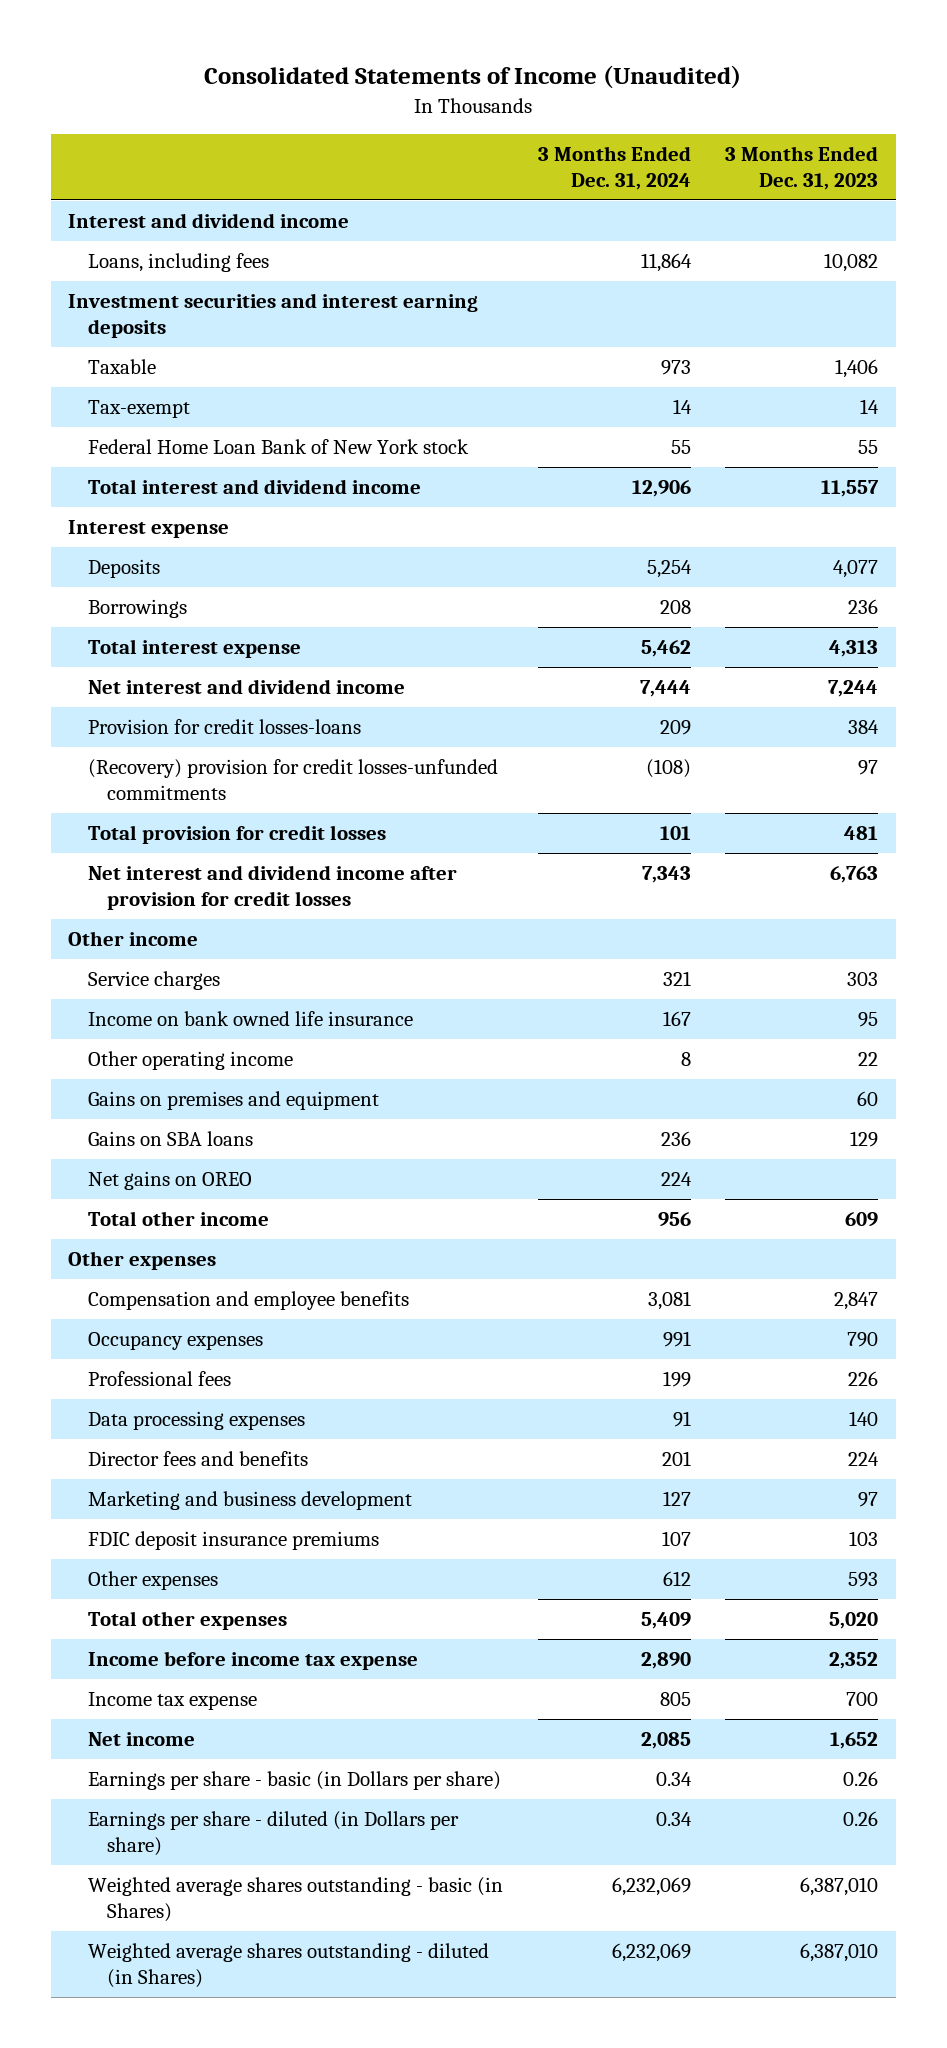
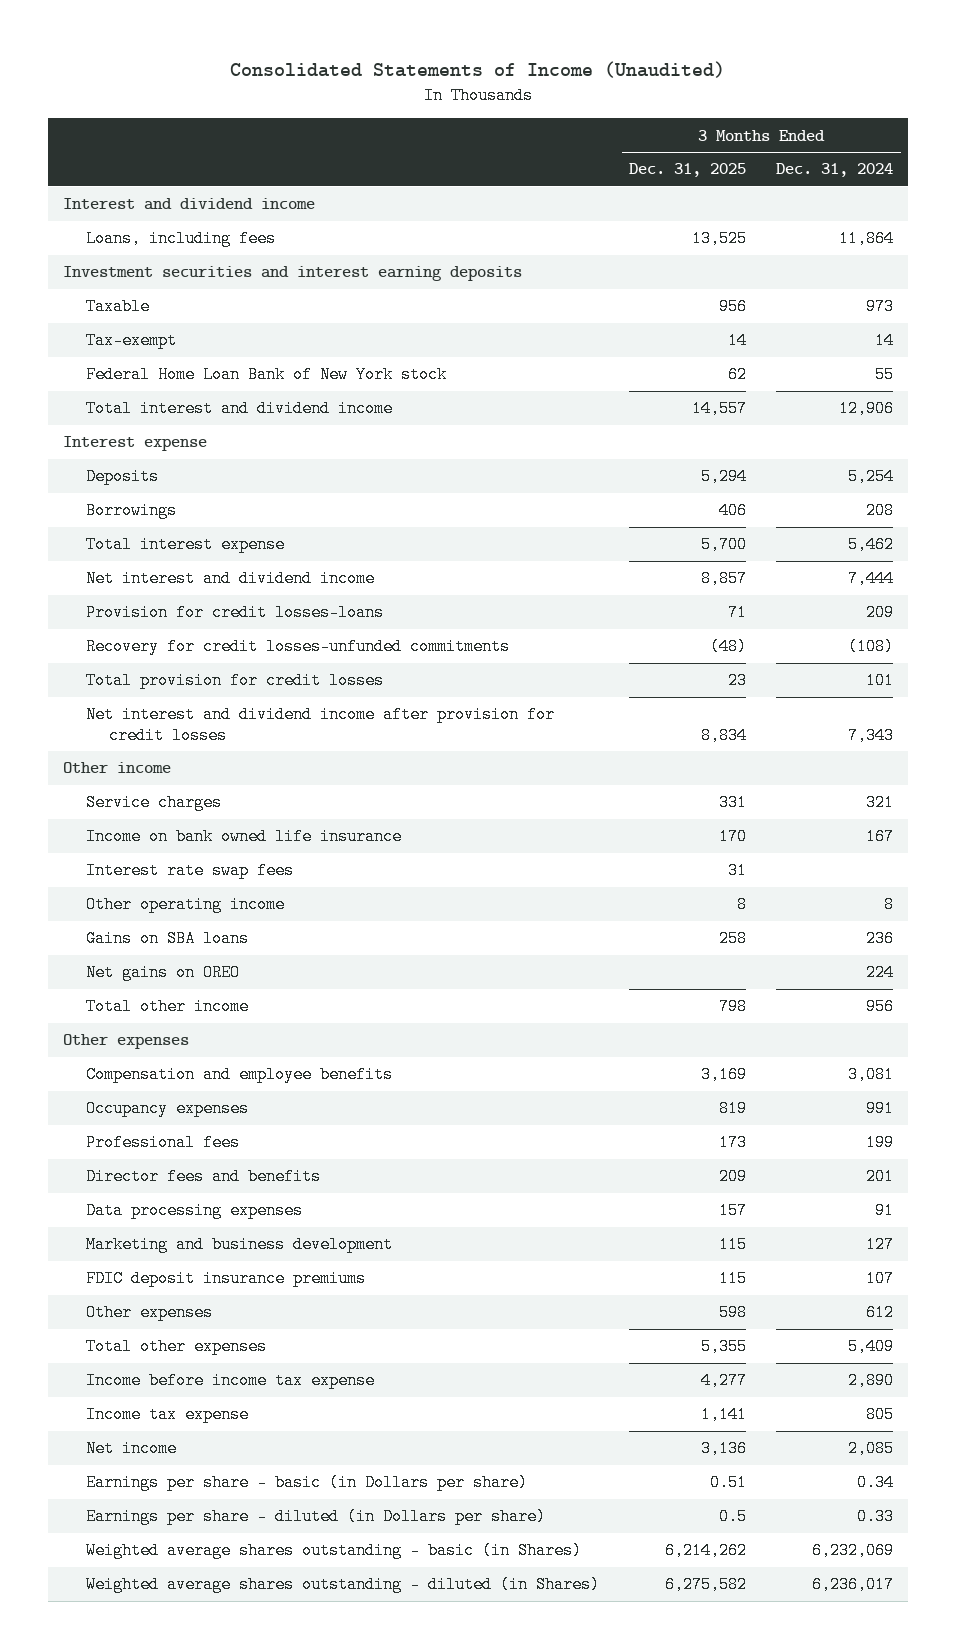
[725,146,879,191] 3 Months Ended Dec. 31, 2023 -> none
none -> [629,163,747,178] Dec. 31, 2025
[87,759,498,801] (Recovery) provision for credit losses-unfunded commitments -> [86,638,511,656] Recovery for credit losses-unfunded commitments
none -> [86,862,295,880] Interest rate swap fees
[87,1091,379,1111] Gains on premises and equipment -> none
[87,1411,305,1431] Data processing expenses -> [86,1202,304,1220] Data processing expenses
[655,1812,692,1827] 0.34 -> [857,1508,895,1526] 0.33
[611,1943,691,1963] 6,232,069 -> [812,1576,895,1594] 6,236,017

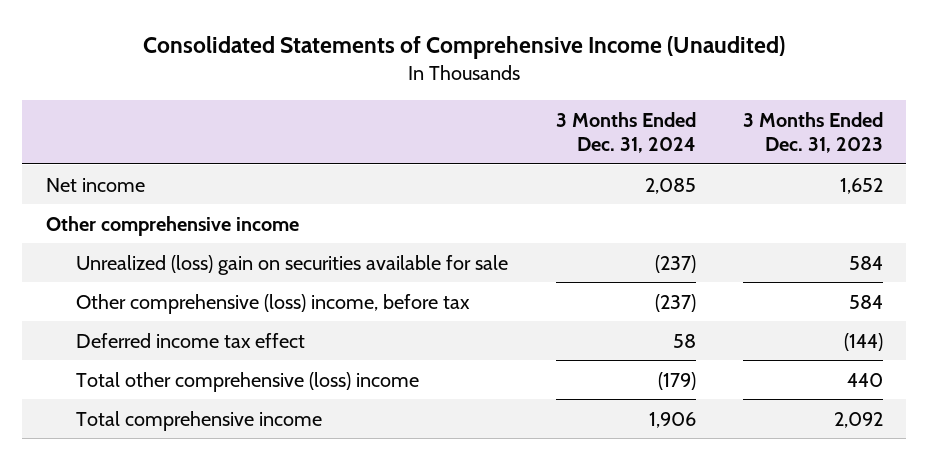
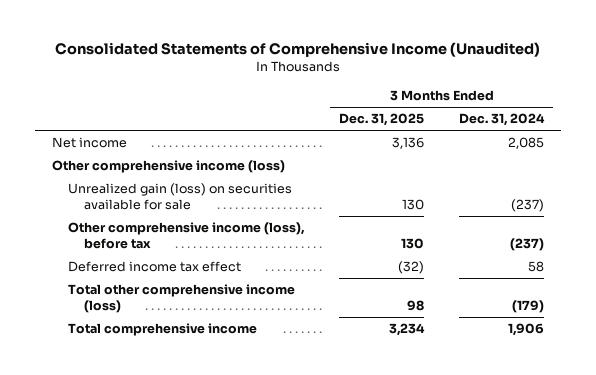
[742,111,883,154] 3 Months Ended Dec. 31, 2023 -> none
none -> [339,113,425,127] Dec. 31, 2025
[45,215,299,236] Other comprehensive income -> [52,160,286,174] Other comprehensive income (loss)
[76,254,509,275] Unrealized (loss) gain on securities available for sale -> [68,183,293,211] Unrealized gain (loss) on securities available for sale
[76,293,471,314] Other comprehensive (loss) income, before tax -> [68,222,306,250] Other comprehensive income (loss), before tax
[76,371,420,392] Total other comprehensive (loss) income -> [68,284,296,314] Total other comprehensive income (loss)

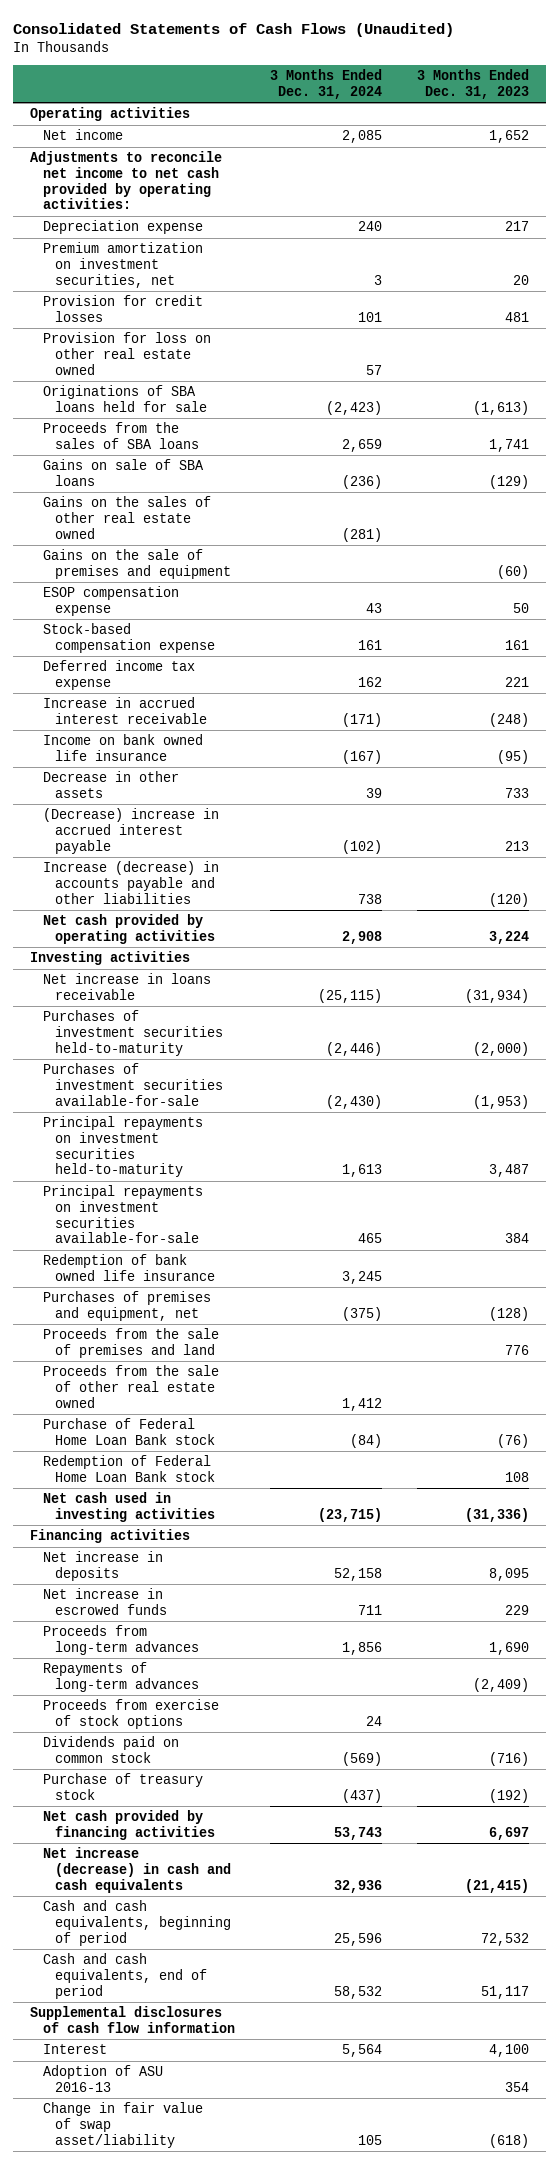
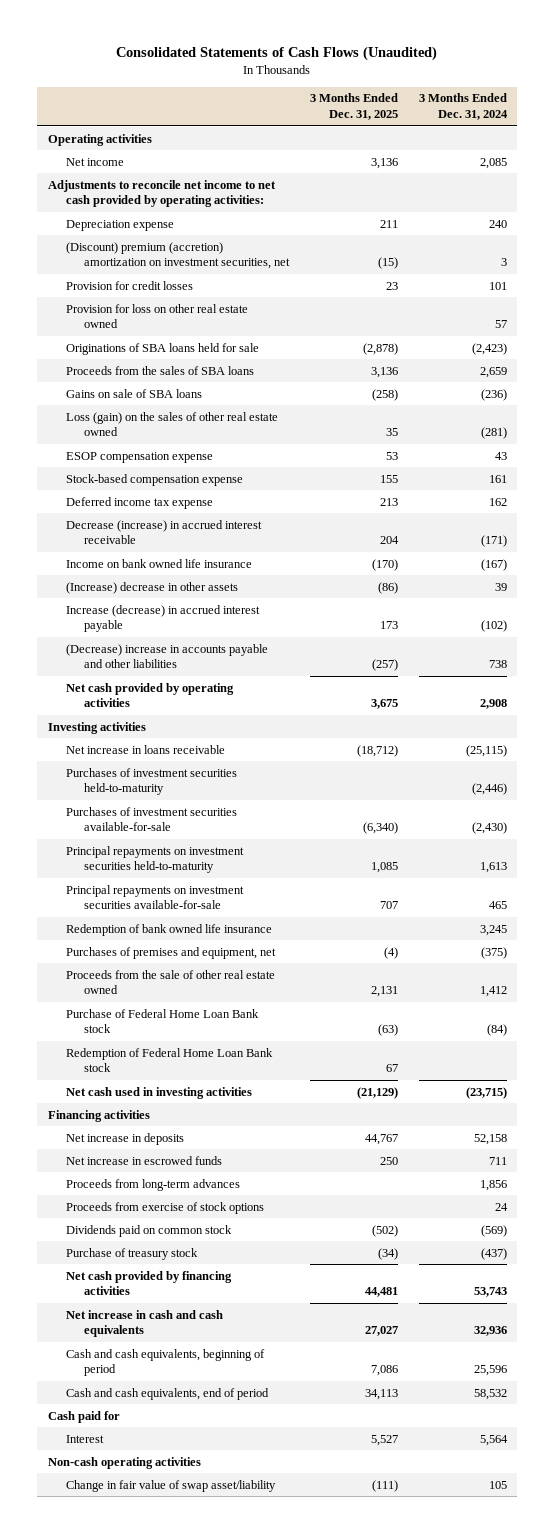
[416,69,529,99] 3 Months Ended Dec. 31, 2023 -> none
none -> [309,93,398,121] 3 Months Ended Dec. 31, 2025
[42,242,203,288] Premium amortization on investment securities, net -> [65,241,291,270] (Discount) premium (accretion) amortization on investment securities, net
[42,549,232,579] Gains on the sale of premises and equipment -> none
[42,496,211,539] Gains on the sales of other real estate owned -> [65,411,278,437] Loss (gain) on the sales of other real estate owned
[42,697,208,724] Increase in accrued interest receivable -> [65,519,262,545] Decrease (increase) in accrued interest receivable
[42,771,179,798] Decrease in other assets -> [65,581,238,594] (Increase) decrease in other assets
[42,808,219,854] (Decrease) increase in accrued interest payable -> [65,604,260,633] Increase (decrease) in accrued interest payable
[42,861,219,904] Increase (decrease) in accounts payable and other liabilities -> [65,643,268,669] (Decrease) increase in accounts payable and other liabilities
[42,1328,219,1358] Proceeds from the sale of premises and land -> none
[42,1662,200,1692] Repayments of long-term advances -> none
[42,1847,232,1893] Net increase (decrease) in cash and cash equivalents -> [65,1309,223,1338] Net increase in cash and cash equivalents
[30,2006,235,2033] Supplemental disclosures of cash flow information -> none
none -> [47,1410,120,1423] Cash paid for
[42,2065,163,2092] Adoption of ASU 2016-13 -> none
none -> [47,1456,201,1469] Non-cash operating activities

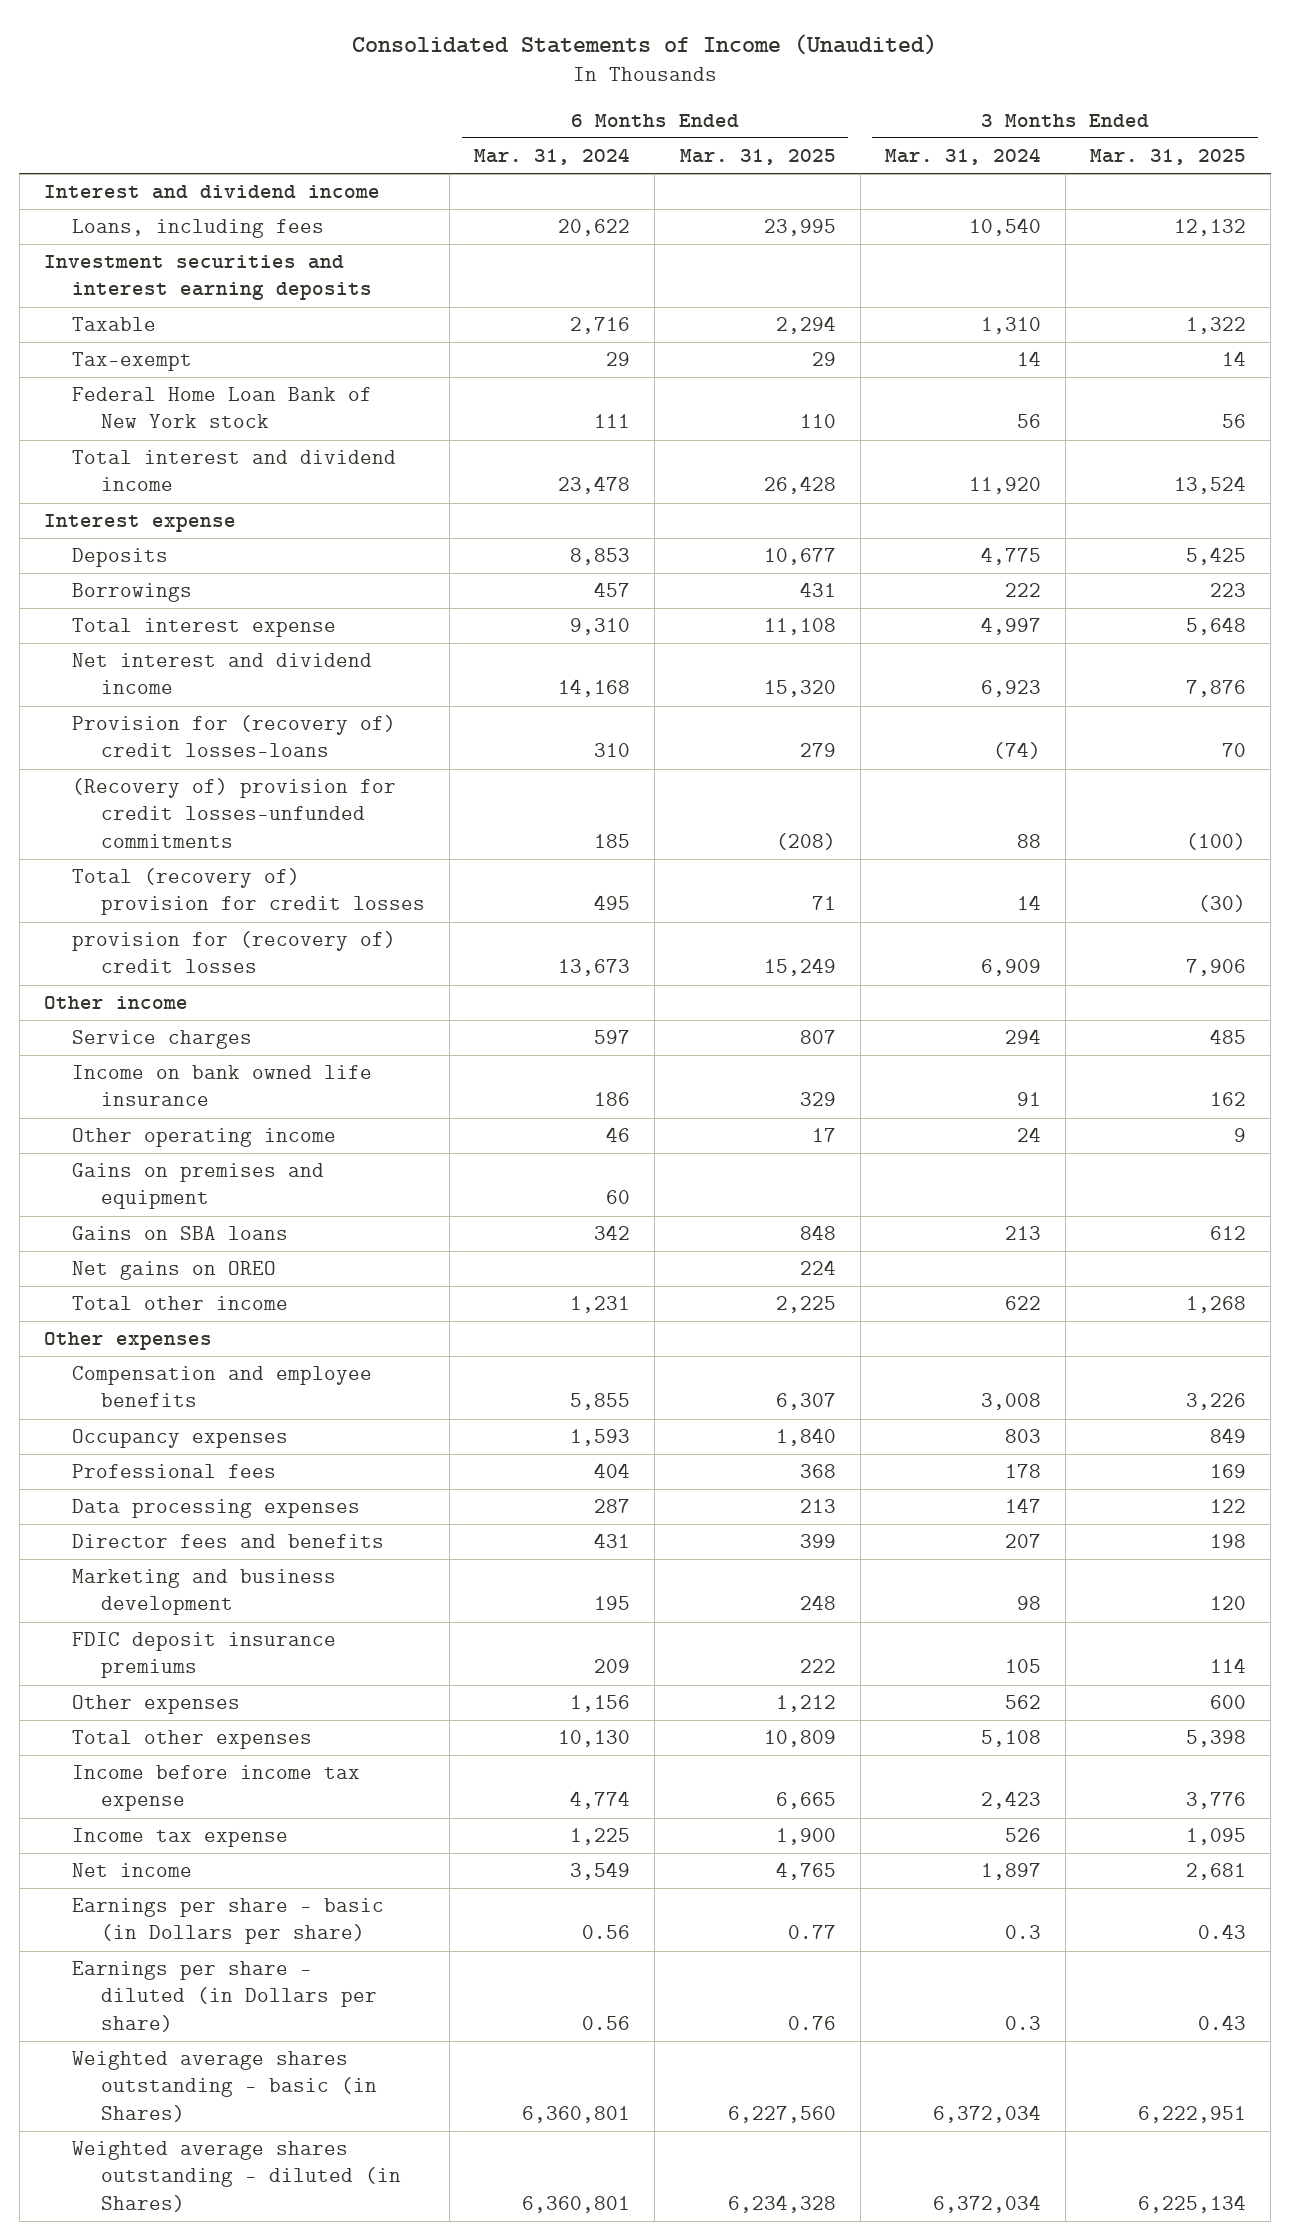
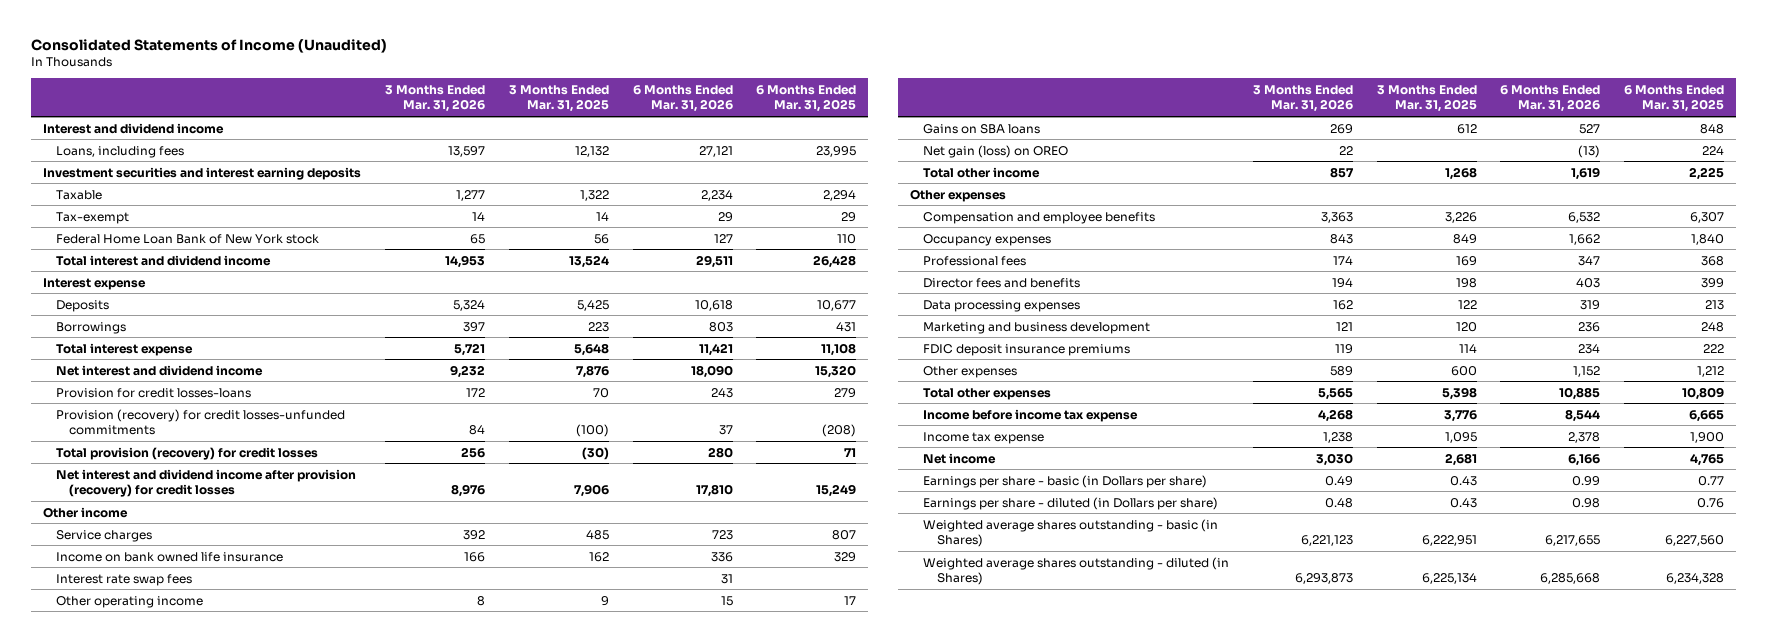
[474,148,631,166] Mar. 31, 2024 -> none
[884,148,1041,166] Mar. 31, 2024 -> none
none -> [385,85,486,113] 3 Months Ended Mar. 31, 2026
none -> [632,85,733,113] 6 Months Ended Mar. 31, 2026
[72,715,397,758] Provision for (recovery of) credit losses-loans -> [55,387,251,398] Provision for credit losses-loans
[72,778,397,848] (Recovery of) provision for credit losses-unfunded commitments -> [55,408,345,435] Provision (recovery) for credit losses-unfunded commitments
[72,868,426,916] Total (recovery of) provision for credit losses -> [55,446,318,460] Total provision (recovery) for credit losses
[72,931,397,974] provision for (recovery of) credit losses -> [55,468,356,497] Net interest and dividend income after provision (recovery) for credit losses
none -> [55,573,192,586] Interest rate swap fees
[72,1163,325,1210] Gains on premises and equipment -> none
[72,1261,277,1281] Net gains on OREO -> [923,144,1069,158] Net gain (loss) on OREO
[72,1499,361,1519] Data processing expenses -> [923,299,1081,312] Data processing expenses

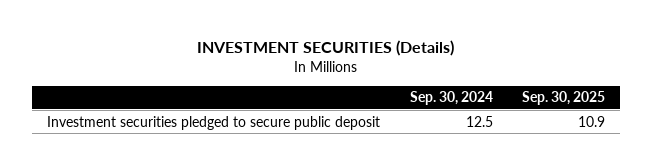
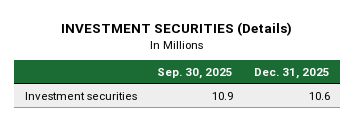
[409,91,493,106] Sep. 30, 2024 -> none
none -> [253,67,330,79] Dec. 31, 2025
[46,115,380,130] Investment securities pledged to secure public deposit -> [24,91,137,100] Investment securities

